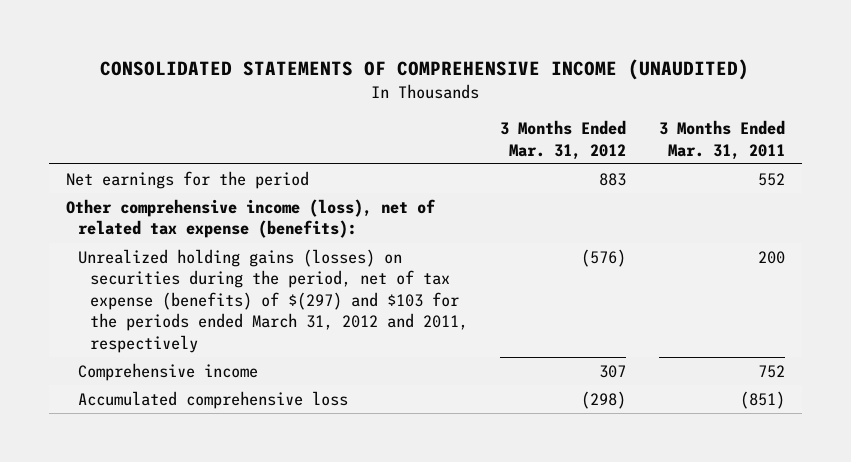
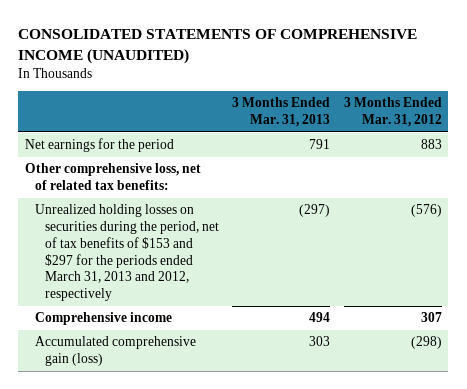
[659,120,786,160] 3 Months Ended Mar. 31, 2011 -> none
none -> [232,97,331,127] 3 Months Ended Mar. 31, 2013
[65,198,436,239] Other comprehensive income (loss), net of related tax expense (benefits): -> [25,163,202,191] Other comprehensive loss, net of related tax benefits:
[77,248,468,353] Unrealized holding gains (losses) on securities during the period, net of tax expense (benefits) of $(297) and $103 for the periods ended March 31, 2012 and 2011, respectively -> [34,204,219,302] Unrealized holding losses on securities during the period, net of tax benefits of $153 and $297 for the periods ended March 31, 2013 and 2012, respectively
[77,390,348,409] Accumulated comprehensive loss -> [34,336,196,367] Accumulated comprehensive gain (loss)

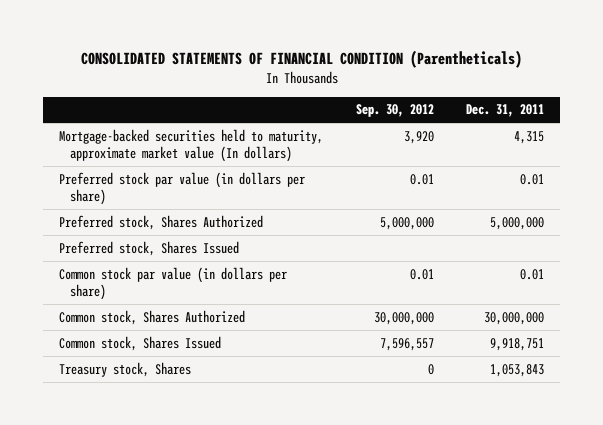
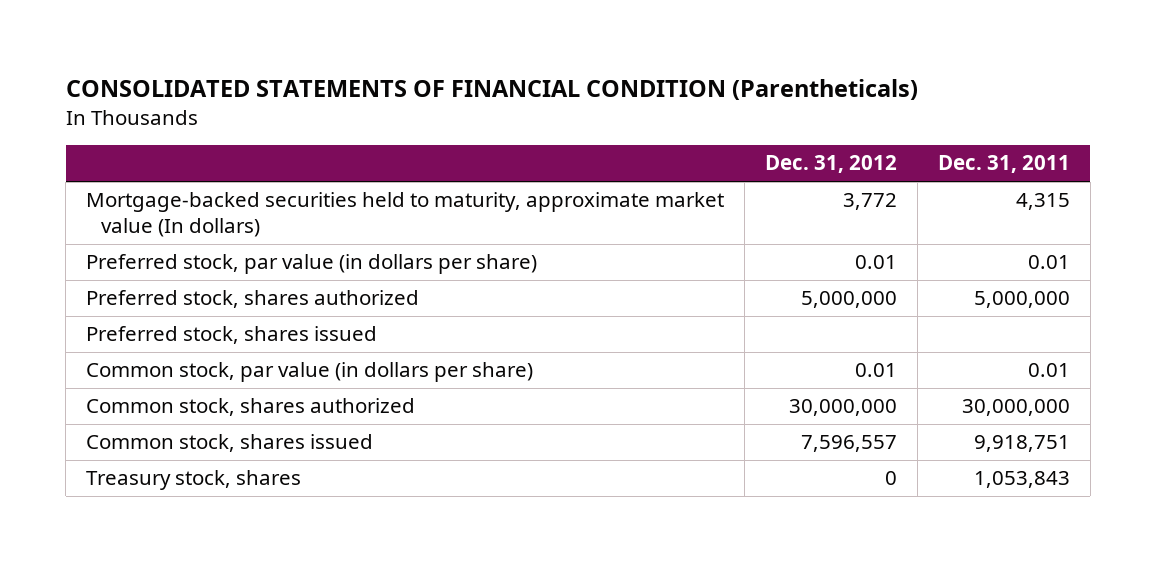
[355,104,434,118] Sep. 30, 2012 -> none
none -> [765,155,898,174] Dec. 31, 2012
[58,171,305,206] Preferred stock par value (in dollars per share) -> [86,254,538,275] Preferred stock, par value (in dollars per share)
[58,214,263,230] Preferred stock, Shares Authorized -> [86,290,420,309] Preferred stock, shares authorized
[58,240,239,256] Preferred stock, Shares Issued -> [86,326,378,345] Preferred stock, shares issued
[58,266,287,301] Common stock par value (in dollars per share) -> [86,362,534,383] Common stock, par value (in dollars per share)
[58,309,245,325] Common stock, Shares Authorized -> [86,398,416,417] Common stock, shares authorized
[58,335,221,351] Common stock, Shares Issued -> [86,434,374,453] Common stock, shares issued
[58,361,191,377] Treasury stock, Shares -> [86,470,302,491] Treasury stock, shares

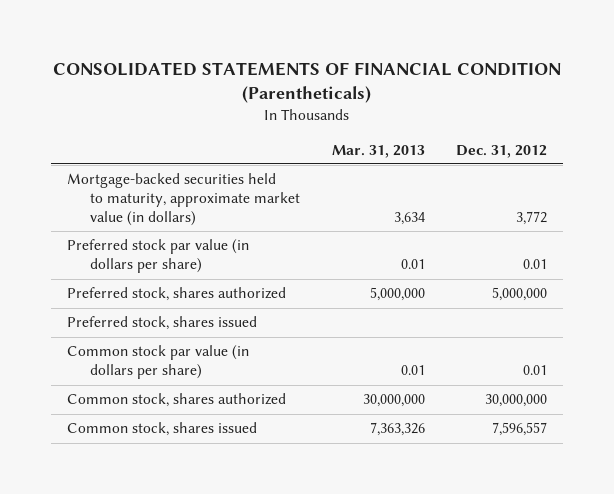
[938,155,1071,174] Dec. 31, 2011 -> none
none -> [331,144,425,158] Mar. 31, 2013
[86,192,725,237] Mortgage-backed securities held to maturity, approximate market value (In dollars) -> [66,173,301,227] Mortgage-backed securities held to maturity, approximate market value (in dollars)
[86,254,538,275] Preferred stock, par value (in dollars per share) -> [66,239,249,274] Preferred stock par value (in dollars per share)
[86,362,534,383] Common stock, par value (in dollars per share) -> [66,345,249,380] Common stock par value (in dollars per share)
[86,470,302,491] Treasury stock, shares -> none

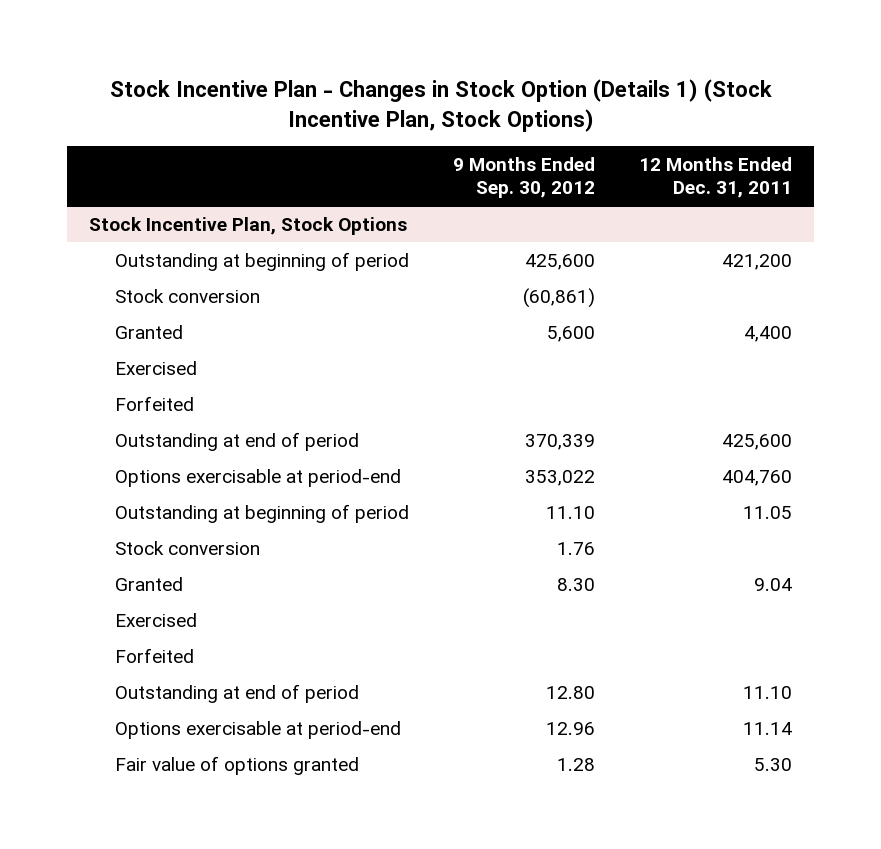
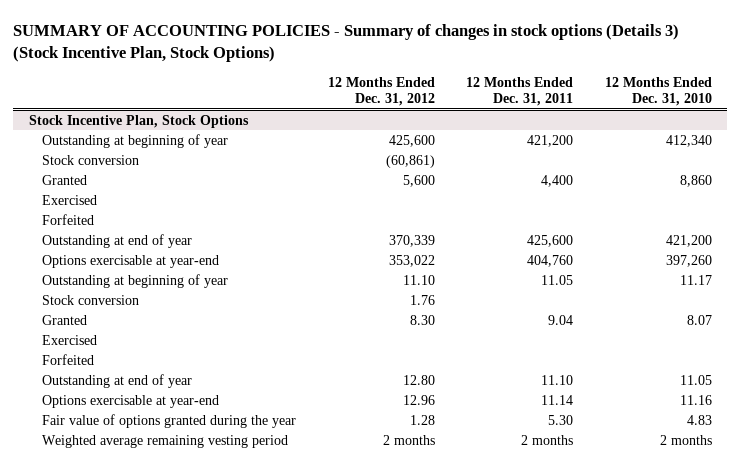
[109,78,772,132] Stock Incentive Plan - Changes in Stock Option (Details 1) (Stock Incentive Plan, Stock Options) -> [13,23,680,62] SUMMARY OF ACCOUNTING POLICIES - Summary of changes in stock options (Details 3) (Stock Incentive Plan, Stock Options)
[452,156,595,199] 9 Months Ended Sep. 30, 2012 -> none
none -> [327,76,435,107] 12 Months Ended Dec. 31, 2012
none -> [604,76,712,107] 12 Months Ended Dec. 31, 2010
[114,251,409,271] Outstanding at beginning of period -> [42,133,229,148] Outstanding at beginning of year
[114,431,359,451] Outstanding at end of period -> [42,233,193,248] Outstanding at end of year
[114,468,401,487] Options exercisable at period-end -> [42,254,220,268] Options exercisable at year-end
[114,503,409,523] Outstanding at beginning of period -> [42,273,229,288] Outstanding at beginning of year
[114,683,359,703] Outstanding at end of period -> [42,373,193,388] Outstanding at end of year
[114,720,401,739] Options exercisable at period-end -> [42,394,220,408] Options exercisable at year-end
[114,755,359,775] Fair value of options granted -> [42,413,297,428] Fair value of options granted during the year
none -> [42,434,289,448] Weighted average remaining vesting period

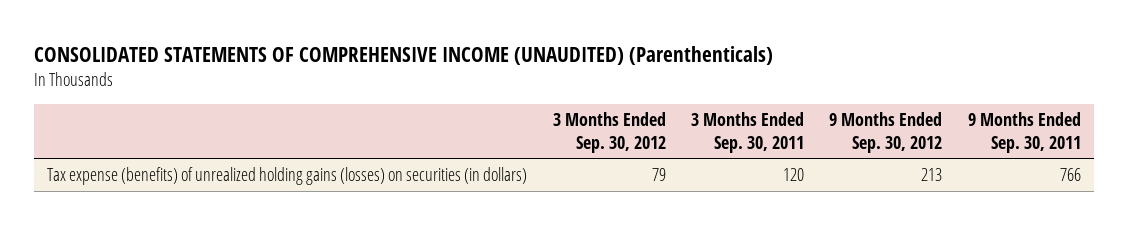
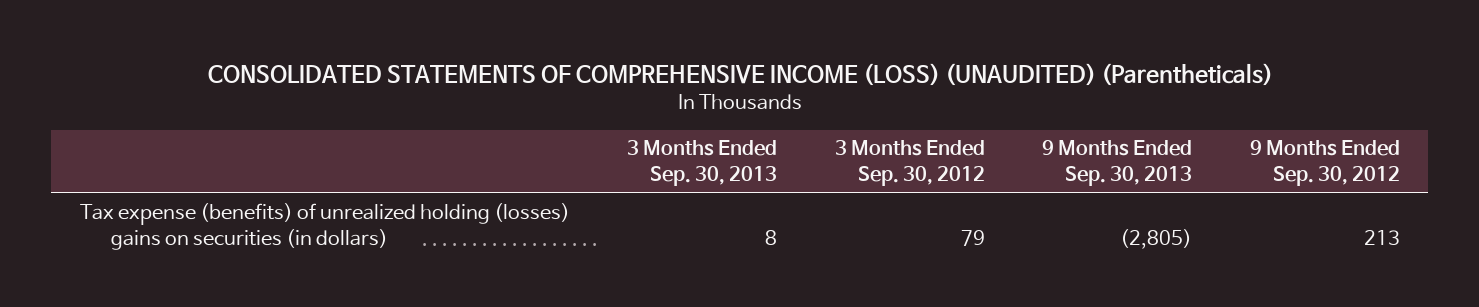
[34,46,774,66] CONSOLIDATED STATEMENTS OF COMPREHENSIVE INCOME (UNAUDITED) (Parenthenticals) -> [207,63,1273,87] CONSOLIDATED STATEMENTS OF COMPREHENSIVE INCOME (LOSS) (UNAUDITED) (Parentheticals)
[690,111,804,153] 3 Months Ended Sep. 30, 2011 -> none
[967,111,1081,153] 9 Months Ended Sep. 30, 2011 -> none
none -> [627,140,778,187] 3 Months Ended Sep. 30, 2013
none -> [1042,140,1193,187] 9 Months Ended Sep. 30, 2013
[47,167,528,186] Tax expense (benefits) of unrealized holding gains (losses) on securities (in dollars) -> [79,202,570,250] Tax expense (benefits) of unrealized holding (losses) gains on securities (in dollars)

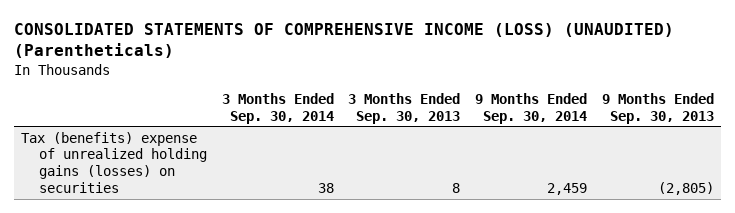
[834,140,985,187] 3 Months Ended Sep. 30, 2012 -> none
[1249,140,1400,187] 9 Months Ended Sep. 30, 2012 -> none
none -> [221,93,334,124] 3 Months Ended Sep. 30, 2014
none -> [475,93,588,124] 9 Months Ended Sep. 30, 2014
[79,202,570,250] Tax expense (benefits) of unrealized holding (losses) gains on securities (in dollars) -> [21,131,207,194] Tax (benefits) expense of unrealized holding gains (losses) on securities

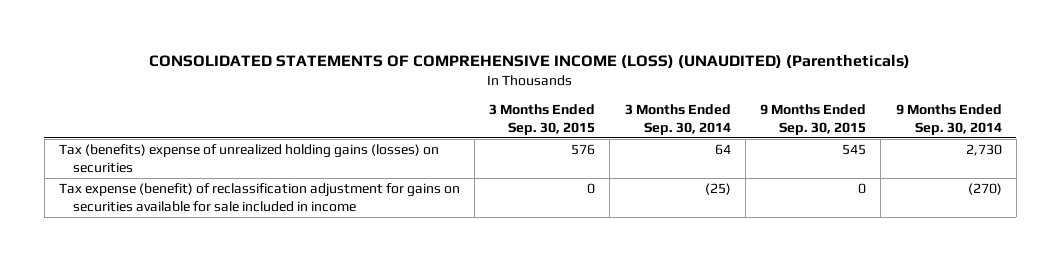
[348,93,461,124] 3 Months Ended Sep. 30, 2013 -> none
[601,93,714,124] 9 Months Ended Sep. 30, 2013 -> none
none -> [489,103,596,135] 3 Months Ended Sep. 30, 2015
none -> [760,103,867,135] 9 Months Ended Sep. 30, 2015
[317,183,334,194] 38 -> [714,144,731,156] 64
[547,183,588,196] 2,459 -> [965,144,1002,157] 2,730
none -> [58,183,460,212] Tax expense (benefit) of reclassification adjustment for gains on securities available for sale included in income

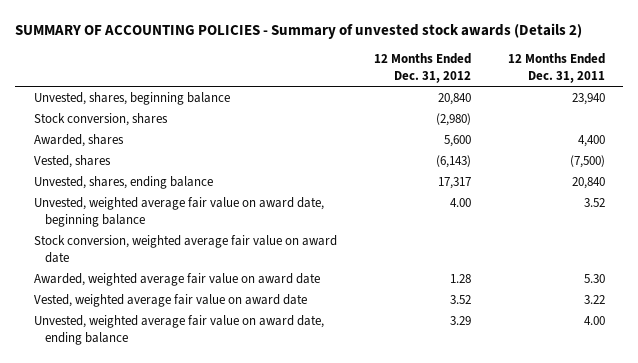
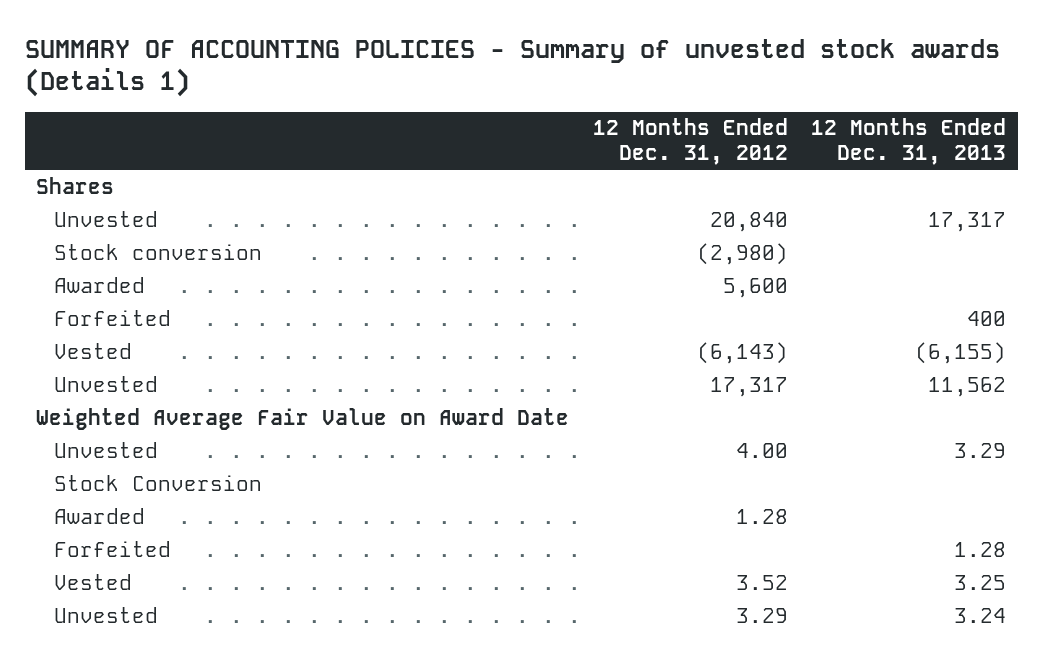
[15,23,583,40] SUMMARY OF ACCOUNTING POLICIES - Summary of unvested stock awards (Details 2) -> [24,38,1000,98] SUMMARY OF ACCOUNTING POLICIES - Summary of unvested stock awards (Details 1)
[507,53,605,83] 12 Months Ended Dec. 31, 2011 -> none
none -> [811,118,1007,166] 12 Months Ended Dec. 31, 2013
none -> [36,176,115,194] Shares
[33,91,230,105] Unvested, shares, beginning balance -> [53,210,158,227] Unvested
[33,112,168,126] Stock conversion, shares -> [53,243,262,260] Stock conversion
[33,133,124,147] Awarded, shares -> [53,276,145,293] Awarded
none -> [53,309,171,326] Forfeited
[33,154,111,168] Vested, shares -> [53,342,132,359] Vested
[33,175,213,189] Unvested, shares, ending balance -> [53,375,158,392] Unvested
none -> [36,407,570,430] Weighted Average Fair Value on Award Date
[33,196,324,227] Unvested, weighted average fair value on award date, beginning balance -> [53,441,158,458] Unvested
[33,234,337,263] Stock conversion, weighted average fair value on award date -> [53,474,262,491] Stock Conversion
[33,272,320,286] Awarded, weighted average fair value on award date -> [53,507,145,524] Awarded
none -> [53,540,171,557] Forfeited
[33,293,307,307] Vested, weighted average fair value on award date -> [53,573,132,590] Vested
[33,314,324,345] Unvested, weighted average fair value on award date, ending balance -> [53,606,158,623] Unvested

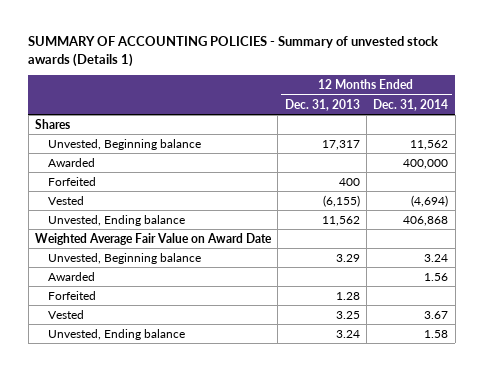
[592,118,788,166] 12 Months Ended Dec. 31, 2012 -> none
none -> [373,98,449,111] Dec. 31, 2014
[53,243,262,260] Stock conversion -> none
[53,210,158,227] Unvested -> [48,138,202,150] Unvested, Beginning balance
[53,375,158,392] Unvested -> [48,214,186,226] Unvested, Ending balance
[53,474,262,491] Stock Conversion -> none
[53,441,158,458] Unvested -> [48,252,202,264] Unvested, Beginning balance
[53,606,158,623] Unvested -> [48,328,186,340] Unvested, Ending balance

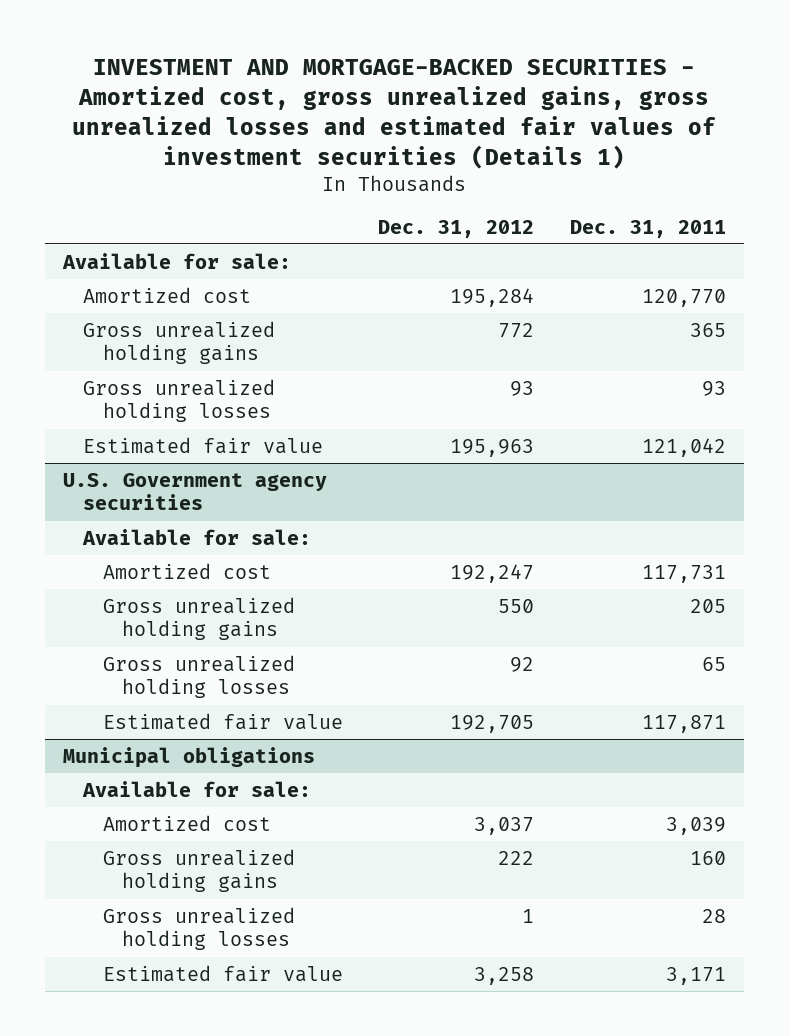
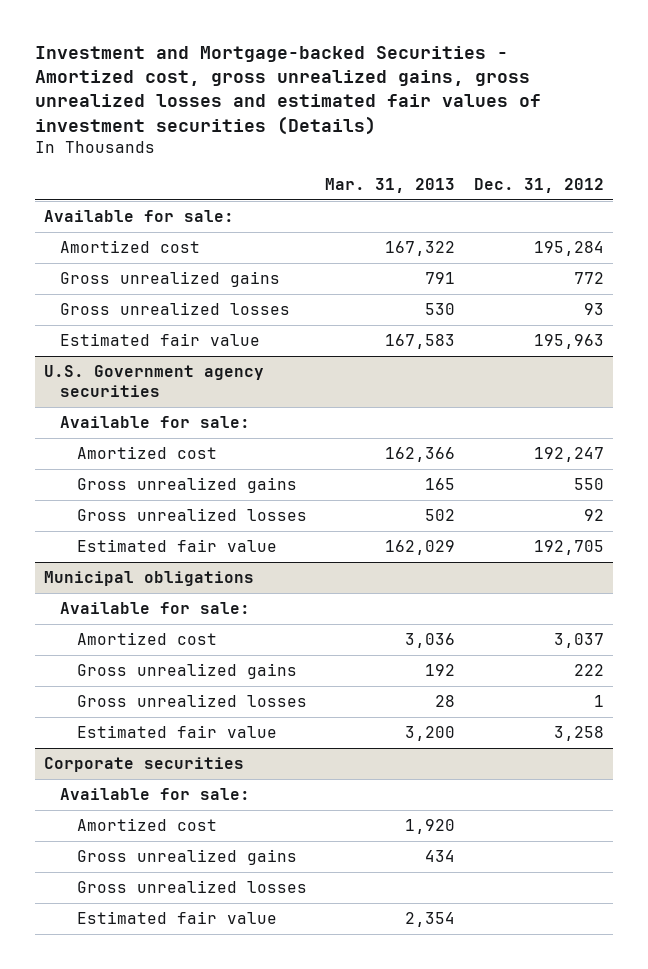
[72,59,717,169] INVESTMENT AND MORTGAGE-BACKED SECURITIES - Amortized cost, gross unrealized gains, gross unrealized losses and estimated fair values of investment securities (Details 1) -> [34,45,541,135] Investment and Mortgage-backed Securities - Amortized cost, gross unrealized gains, gross unrealized losses and estimated fair values of investment securities (Details)
[569,219,726,238] Dec. 31, 2011 -> none
none -> [325,177,456,193] Mar. 31, 2013
[82,320,275,365] Gross unrealized holding gains -> [60,271,281,288] Gross unrealized gains
[82,378,275,423] Gross unrealized holding losses -> [60,302,291,316] Gross unrealized losses
[102,596,295,641] Gross unrealized holding gains -> [76,477,297,494] Gross unrealized gains
[102,654,295,699] Gross unrealized holding losses -> [76,508,307,522] Gross unrealized losses
[102,848,295,893] Gross unrealized holding gains -> [76,663,297,680] Gross unrealized gains
[102,906,295,951] Gross unrealized holding losses -> [76,694,307,708] Gross unrealized losses
none -> [44,757,245,773] Corporate securities
none -> [60,788,251,801] Available for sale:
none -> [76,818,217,832] Amortized cost
none -> [76,849,297,866] Gross unrealized gains
none -> [76,880,307,894] Gross unrealized losses
none -> [76,911,277,925] Estimated fair value

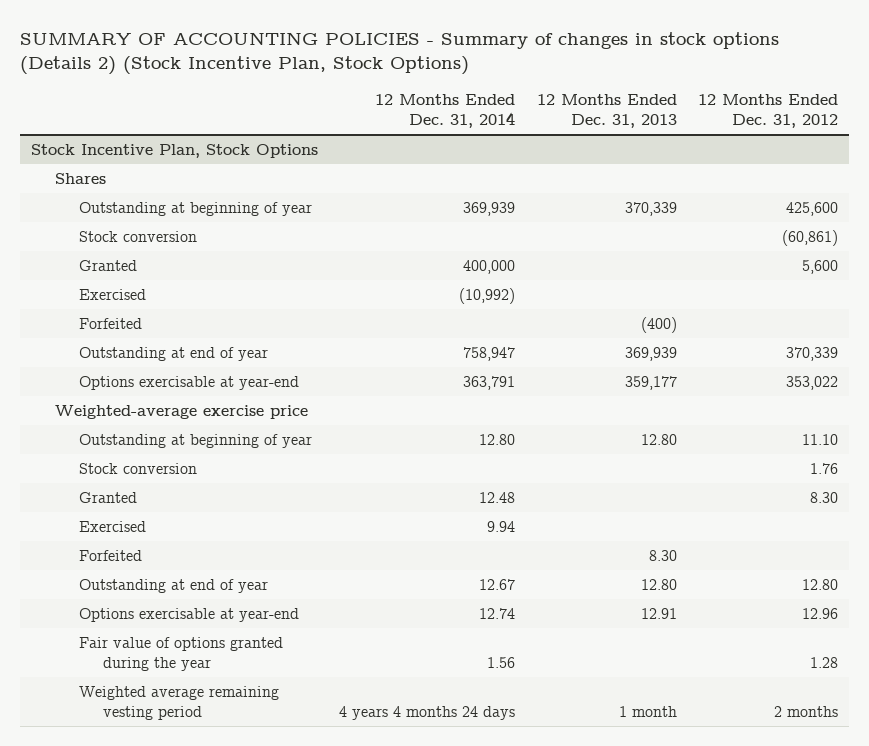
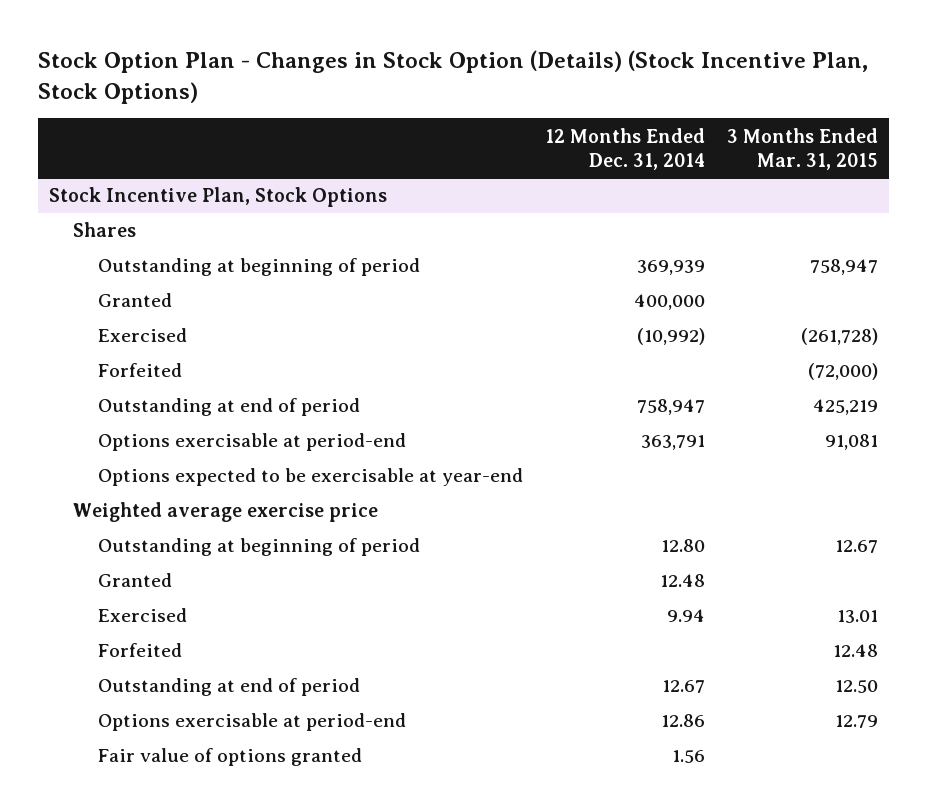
[20,31,780,76] SUMMARY OF ACCOUNTING POLICIES - Summary of changes in stock options (Details 2) (Stock Incentive Plan, Stock Options) -> [37,50,868,104] Stock Option Plan - Changes in Stock Option (Details) (Stock Incentive Plan, Stock Options)
[536,94,677,128] 12 Months Ended Dec. 31, 2013 -> none
[698,94,839,128] 12 Months Ended Dec. 31, 2012 -> none
none -> [727,127,879,170] 3 Months Ended Mar. 31, 2015
[78,231,197,243] Stock conversion -> none
[78,202,312,217] Outstanding at beginning of year -> [98,258,421,277] Outstanding at beginning of period
[78,463,197,475] Stock conversion -> none
[78,347,268,362] Outstanding at end of year -> [98,398,361,417] Outstanding at end of period
[78,376,299,391] Options exercisable at year-end -> [98,433,407,452] Options exercisable at period-end
none -> [98,468,524,487] Options expected to be exercisable at year-end
[54,405,308,420] Weighted-average exercise price -> [73,502,379,523] Weighted average exercise price
[78,434,312,449] Outstanding at beginning of year -> [98,538,421,557] Outstanding at beginning of period
[78,686,279,720] Weighted average remaining vesting period -> none
[78,579,268,594] Outstanding at end of year -> [98,678,361,697] Outstanding at end of period
[78,608,299,623] Options exercisable at year-end -> [98,713,407,732] Options exercisable at period-end
[479,608,516,620] 12.74 -> [661,714,706,728] 12.86
[78,637,283,671] Fair value of options granted during the year -> [98,748,363,767] Fair value of options granted

